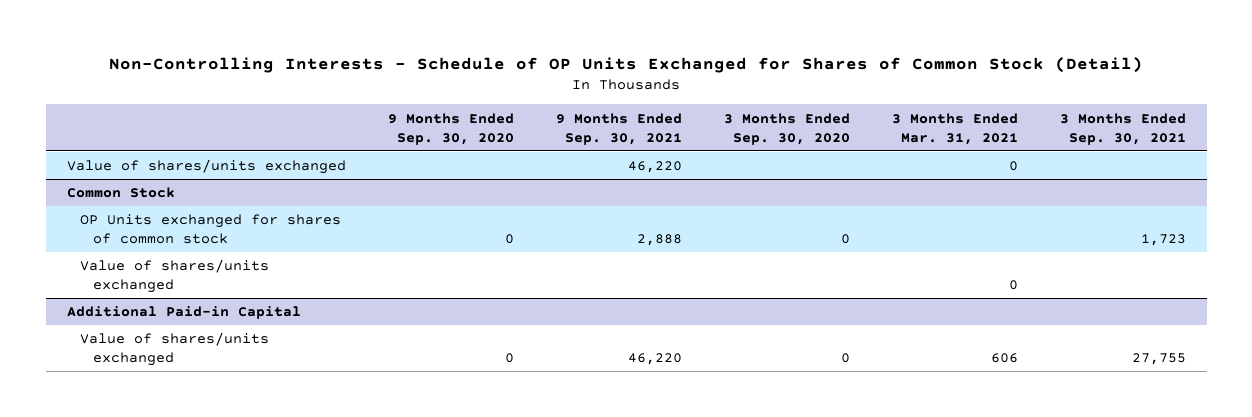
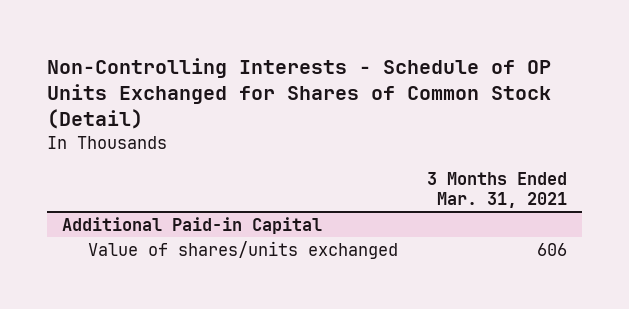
[387,112,514,145] 9 Months Ended Sep. 30, 2020 -> none
[555,112,682,145] 9 Months Ended Sep. 30, 2021 -> none
[723,112,850,145] 3 Months Ended Sep. 30, 2020 -> none
[1059,112,1186,145] 3 Months Ended Sep. 30, 2021 -> none
[66,159,346,175] Value of shares/units exchanged -> none
[66,187,175,199] Common Stock -> none
[79,214,341,245] OP Units exchanged for shares of common stock -> none
[79,259,269,294] Value of shares/units exchanged -> none

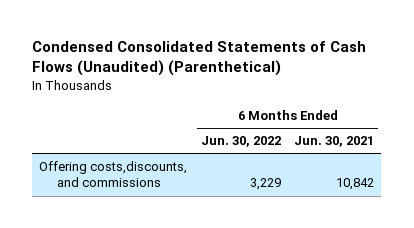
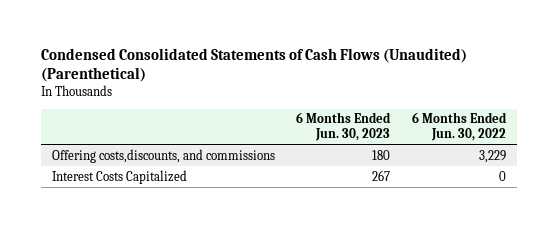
[294,136,375,148] Jun. 30, 2021 -> none
none -> [296,112,392,142] 6 Months Ended Jun. 30, 2023
none -> [51,169,187,184] Interest Costs Capitalized

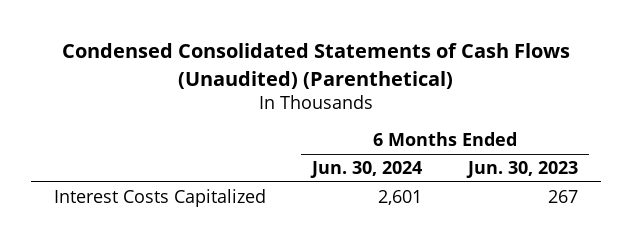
[411,112,507,142] 6 Months Ended Jun. 30, 2022 -> none
none -> [309,161,422,179] Jun. 30, 2024
[51,148,275,163] Offering costs,discounts, and commissions -> none

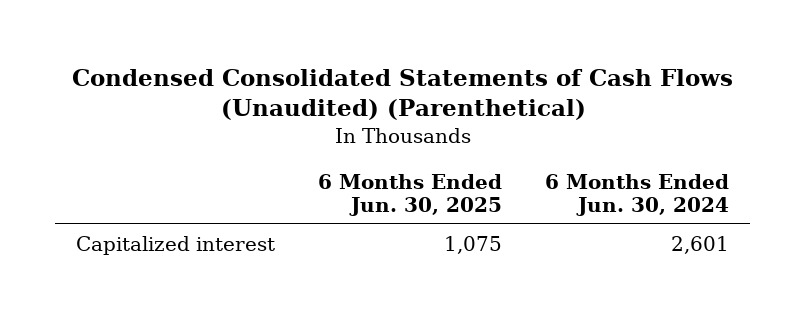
[465,161,578,179] Jun. 30, 2023 -> none
none -> [318,173,503,217] 6 Months Ended Jun. 30, 2025
[54,188,267,207] Interest Costs Capitalized -> [76,235,276,255] Capitalized interest

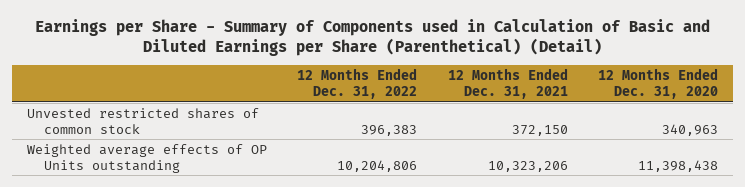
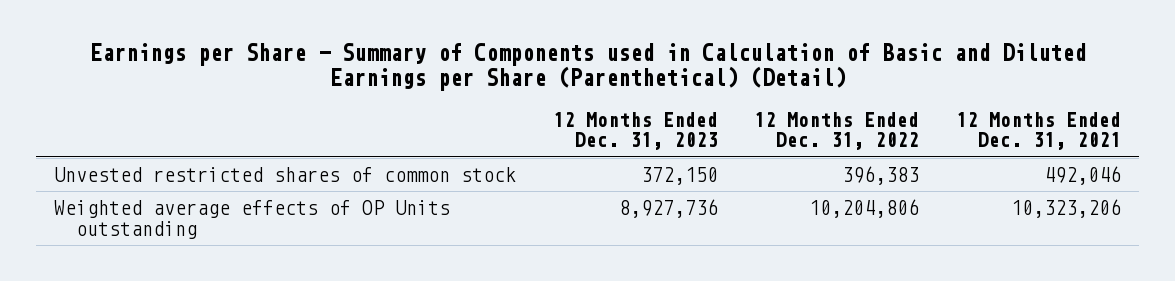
[597,67,718,100] 12 Months Ended Dec. 31, 2020 -> none
none -> [552,111,718,151] 12 Months Ended Dec. 31, 2023
[511,124,568,136] 372,150 -> [1043,166,1121,186] 492,046

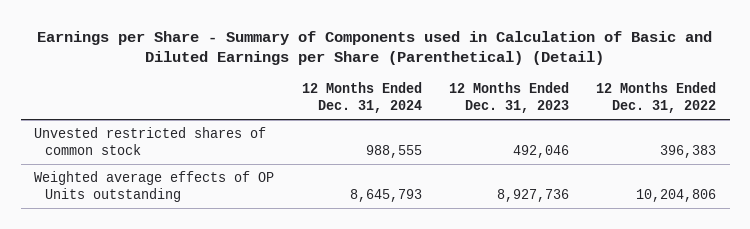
[955,111,1121,151] 12 Months Ended Dec. 31, 2021 -> none
none -> [301,82,422,114] 12 Months Ended Dec. 31, 2024
[640,167,718,186] 372,150 -> [512,144,569,158] 492,046

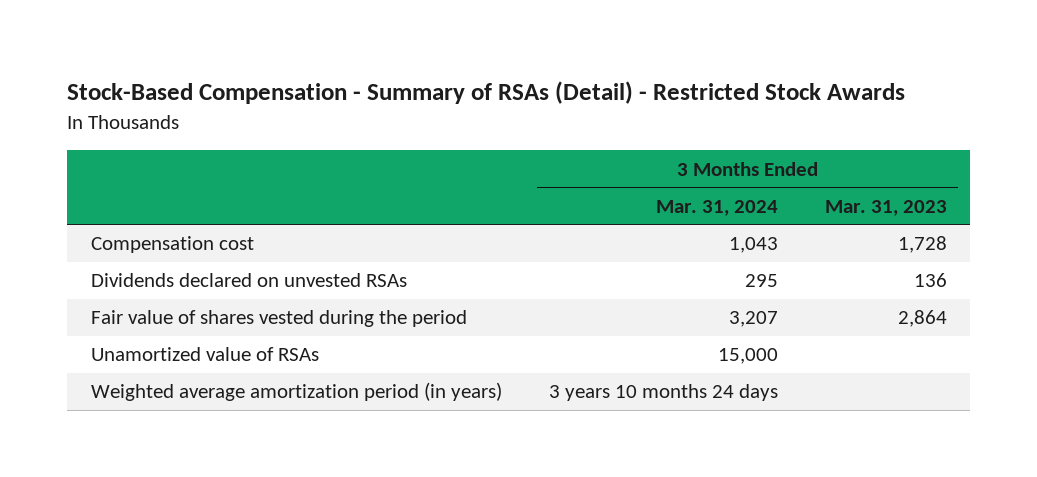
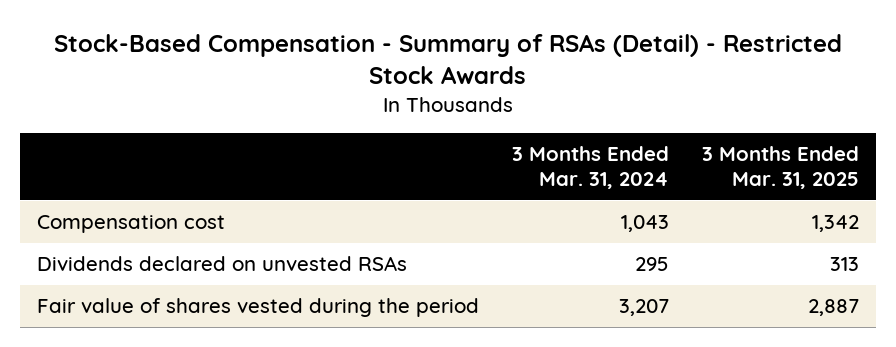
[824,199,947,216] Mar. 31, 2023 -> none
none -> [702,146,860,190] 3 Months Ended Mar. 31, 2025
[90,347,319,362] Unamortized value of RSAs -> none
[90,382,502,402] Weighted average amortization period (in years) -> none

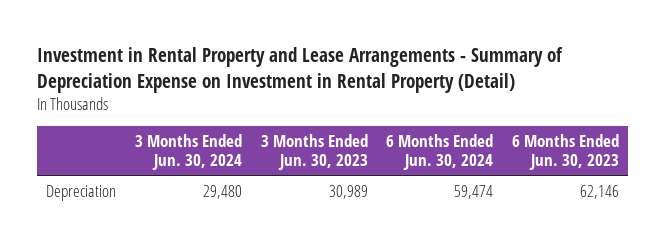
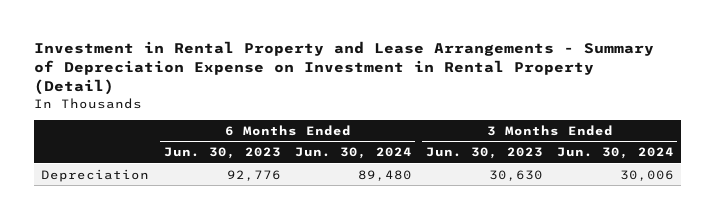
[203,184,243,199] 29,480 -> [619,169,674,181] 30,006
[328,184,368,199] 30,989 -> [488,169,543,181] 30,630
[454,184,494,199] 59,474 -> [357,169,412,181] 89,480
[579,184,619,199] 62,146 -> [226,169,281,181] 92,776

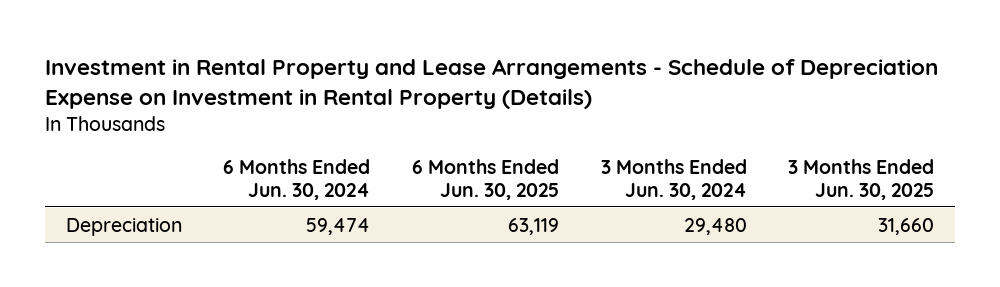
[34,41,655,96] Investment in Rental Property and Lease Arrangements - Summary of Depreciation Expense on Investment in Rental Property (Detail) -> [44,59,938,110] Investment in Rental Property and Lease Arrangements - Schedule of Depreciation Expense on Investment in Rental Property (Details)
[163,147,281,160] Jun. 30, 2023 -> none
[425,147,543,160] Jun. 30, 2023 -> none
none -> [411,159,559,201] 6 Months Ended Jun. 30, 2025
none -> [788,159,935,201] 3 Months Ended Jun. 30, 2025
[357,169,412,181] 89,480 -> [306,217,371,235] 59,474
[619,169,674,181] 30,006 -> [683,217,747,235] 29,480

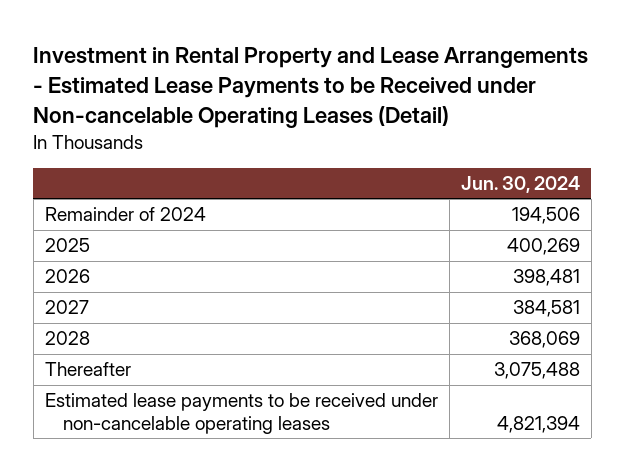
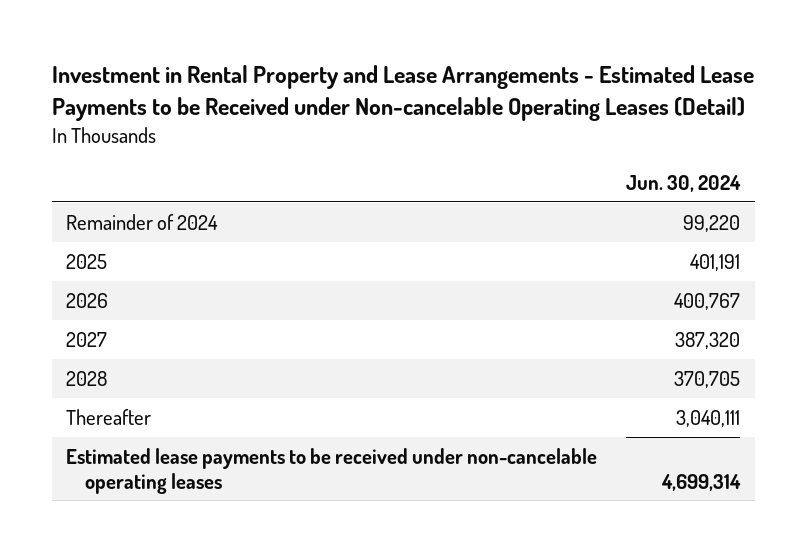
[511,207,580,225] 194,506 -> [683,214,741,232] 99,220
[506,238,580,256] 400,269 -> [690,253,741,271] 401,191
[512,269,580,287] 398,481 -> [674,292,741,310] 400,767
[512,300,580,318] 384,581 -> [675,331,741,349] 387,320
[508,331,580,349] 368,069 -> [674,370,741,388] 370,705
[493,362,580,380] 3,075,488 -> [676,409,741,427] 3,040,111
[496,416,580,434] 4,821,394 -> [661,473,742,491] 4,699,314

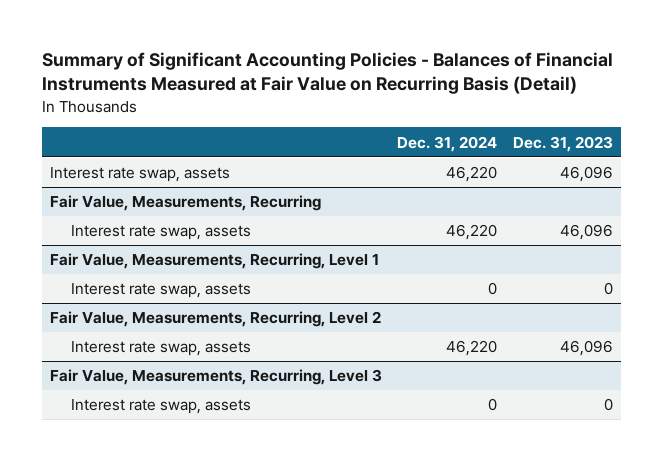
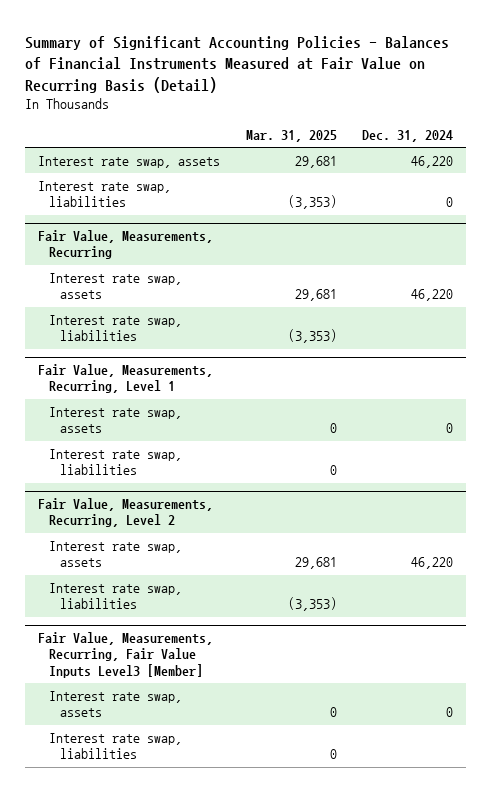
[513,135,614,152] Dec. 31, 2023 -> none
none -> [245,130,337,143] Mar. 31, 2025
none -> [38,181,172,208] Interest rate swap, liabilities
none -> [49,315,183,342] Interest rate swap, liabilities
none -> [49,449,183,476] Interest rate swap, liabilities
[49,369,382,386] Fair Value, Measurements, Recurring, Level 3 -> none
none -> [49,583,183,610] Interest rate swap, liabilities
none -> [38,632,214,678] Fair Value, Measurements, Recurring, Fair Value Inputs Level3 [Member]
none -> [49,733,183,760] Interest rate swap, liabilities

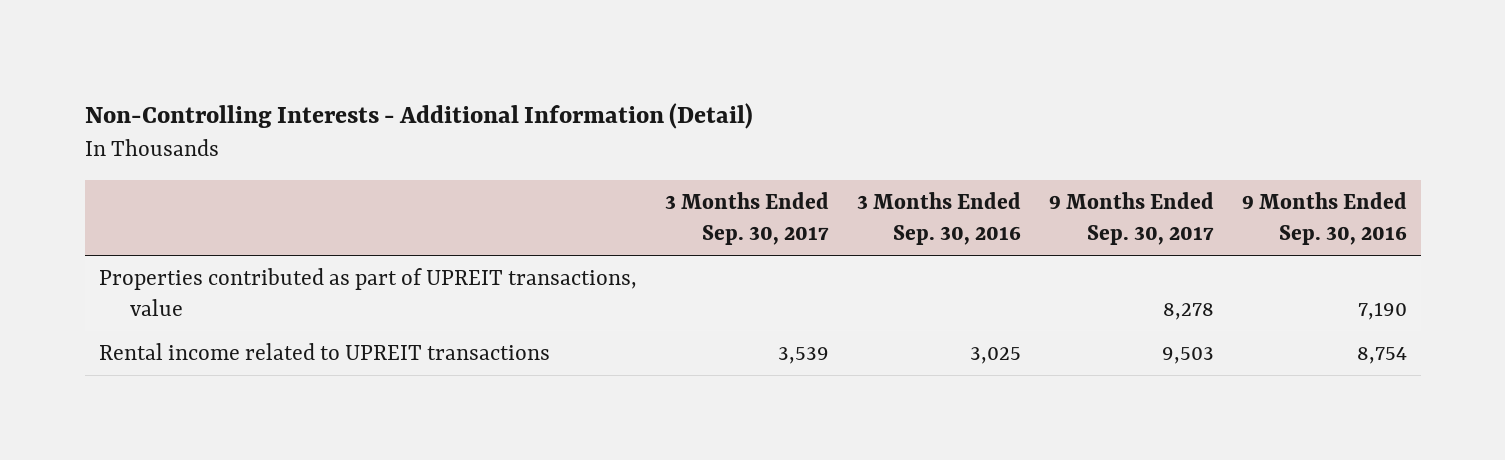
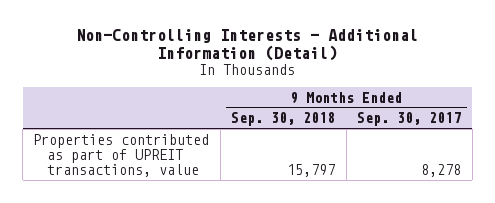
[664,192,829,246] 3 Months Ended Sep. 30, 2017 -> none
[856,192,1021,246] 3 Months Ended Sep. 30, 2016 -> none
[1241,192,1407,246] 9 Months Ended Sep. 30, 2016 -> none
none -> [231,112,336,127] Sep. 30, 2018
[98,342,550,360] Rental income related to UPREIT transactions -> none

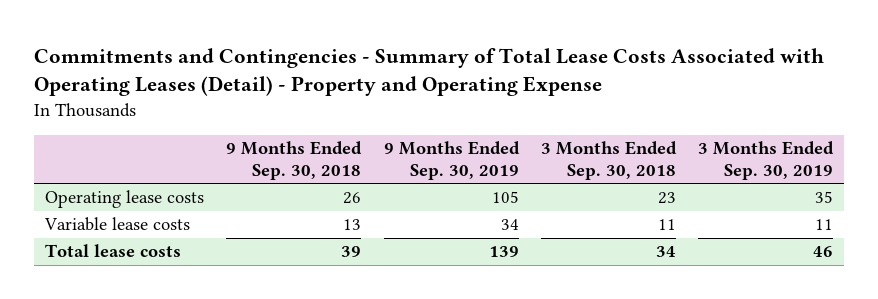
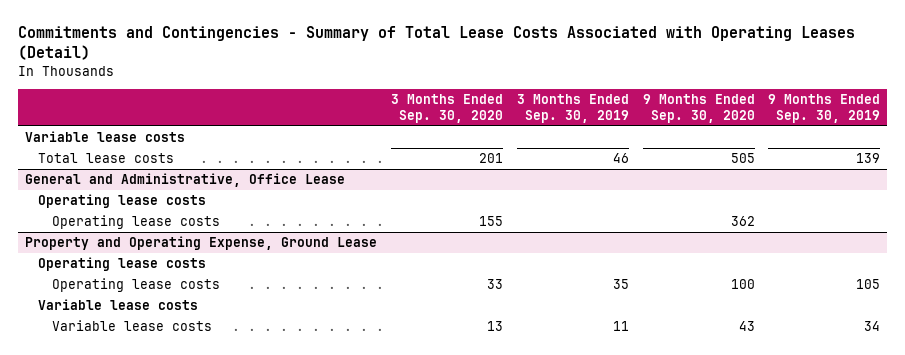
[34,47,825,97] Commitments and Contingencies - Summary of Total Lease Costs Associated with Operating Leases (Detail) - Property and Operating Expense -> [18,26,856,61] Commitments and Contingencies - Summary of Total Lease Costs Associated with Operating Leases (Detail)
[226,140,363,180] 9 Months Ended Sep. 30, 2018 -> none
[540,140,677,180] 3 Months Ended Sep. 30, 2018 -> none
none -> [390,93,503,124] 3 Months Ended Sep. 30, 2020
none -> [642,93,755,124] 9 Months Ended Sep. 30, 2020
none -> [25,130,186,142] Variable lease costs
[45,244,182,258] Total lease costs -> [38,152,175,163] Total lease costs
none -> [25,172,346,187] General and Administrative, Office Lease
none -> [38,193,207,208] Operating lease costs
none -> [51,214,220,229] Operating lease costs
none -> [25,235,378,250] Property and Operating Expense, Ground Lease
none -> [38,256,207,271] Operating lease costs
none -> [38,298,199,310] Variable lease costs

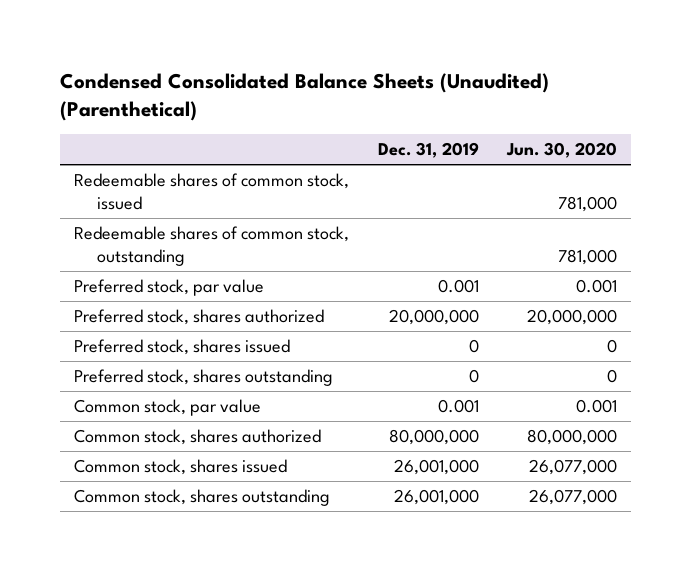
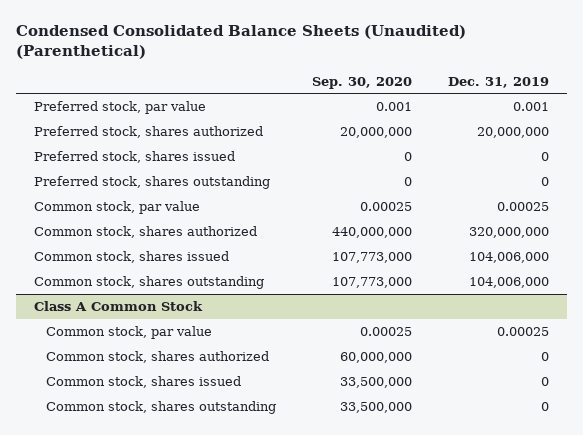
[505,142,617,159] Jun. 30, 2020 -> none
none -> [311,76,412,89] Sep. 30, 2020
[74,172,350,210] Redeemable shares of common stock, issued -> none
[74,225,350,266] Redeemable shares of common stock, outstanding -> none
[437,398,479,413] 0.001 -> [497,201,550,211] 0.00025
[388,428,479,445] 80,000,000 -> [469,226,550,238] 320,000,000
[393,458,479,475] 26,001,000 -> [469,251,550,263] 104,006,000
[393,488,479,505] 26,001,000 -> [469,276,550,288] 104,006,000
none -> [34,300,204,311] Class A Common Stock
none -> [45,325,212,339] Common stock, par value
none -> [45,350,269,363] Common stock, shares authorized
none -> [45,375,241,388] Common stock, shares issued
none -> [45,400,276,414] Common stock, shares outstanding

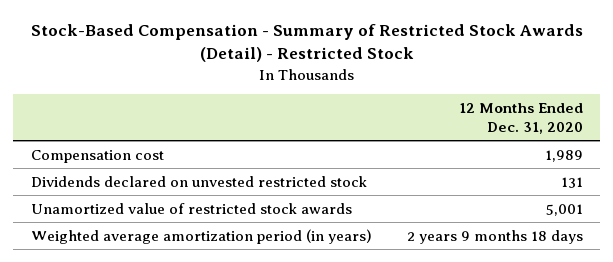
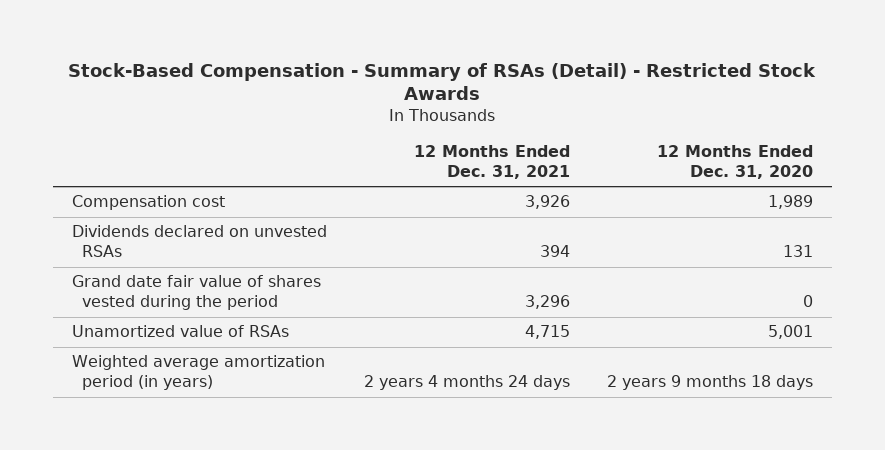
[30,24,583,63] Stock-Based Compensation - Summary of Restricted Stock Awards (Detail) - Restricted Stock -> [68,62,817,101] Stock-Based Compensation - Summary of RSAs (Detail) - Restricted Stock Awards
none -> [413,144,570,179] 12 Months Ended Dec. 31, 2021
[30,175,367,187] Dividends declared on unvested restricted stock -> [71,225,327,258] Dividends declared on unvested RSAs
none -> [71,275,321,311] Grand date fair value of shares vested during the period
[30,202,352,214] Unamortized value of restricted stock awards -> [71,325,289,338] Unamortized value of RSAs

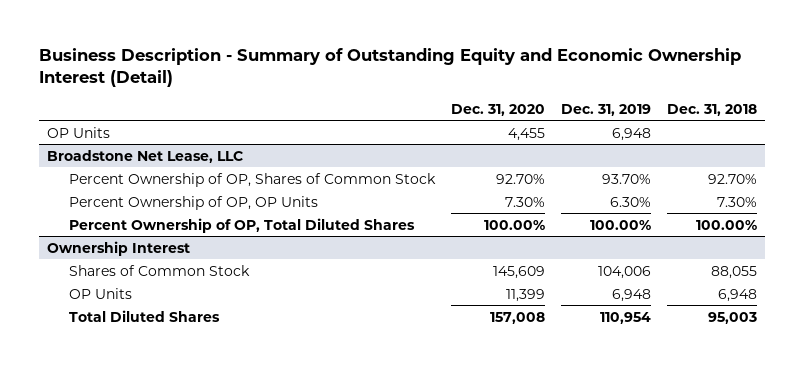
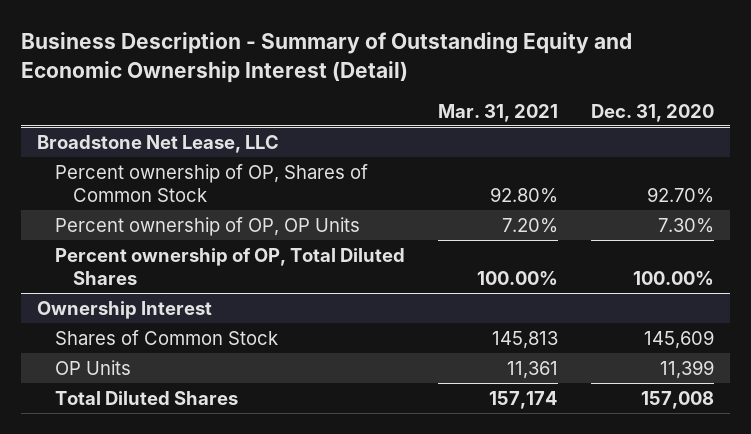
[560,103,651,116] Dec. 31, 2019 -> none
[666,103,757,116] Dec. 31, 2018 -> none
none -> [437,103,558,122] Mar. 31, 2021
[46,126,110,138] OP Units -> none
[68,172,436,187] Percent Ownership of OP, Shares of Common Stock -> [55,163,369,202] Percent ownership of OP, Shares of Common Stock
[68,195,318,210] Percent Ownership of OP, OP Units -> [55,216,361,236] Percent ownership of OP, OP Units
[68,217,415,233] Percent Ownership of OP, Total Diluted Shares -> [55,247,406,285] Percent ownership of OP, Total Diluted Shares

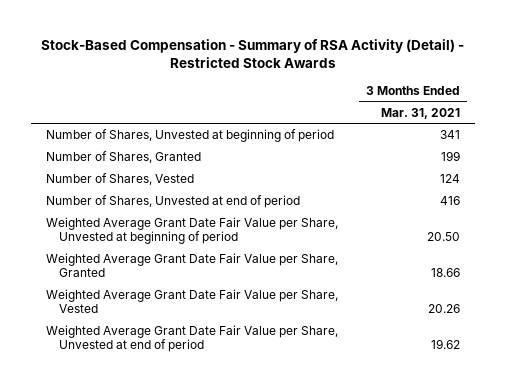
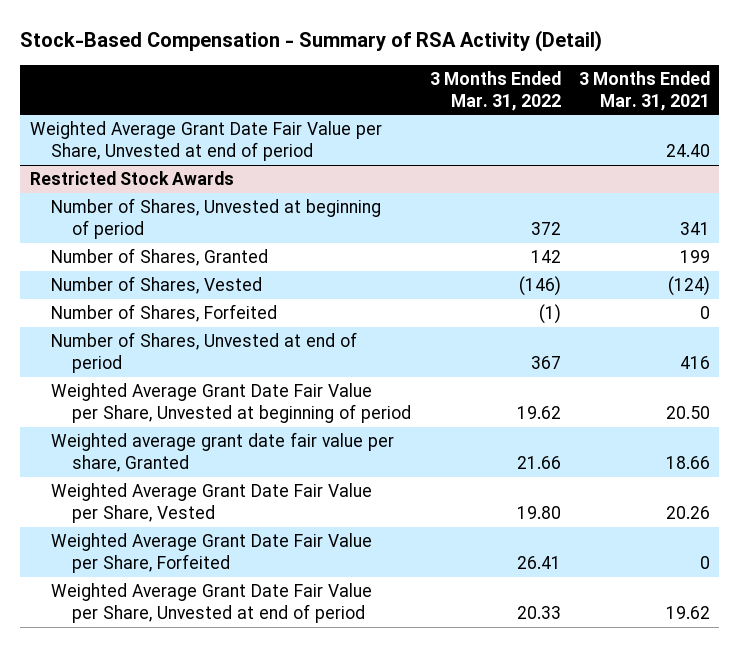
[40,38,464,69] Stock-Based Compensation - Summary of RSA Activity (Detail) - Restricted Stock Awards -> [20,30,603,53] Stock-Based Compensation - Summary of RSA Activity (Detail)
none -> [429,71,561,111] 3 Months Ended Mar. 31, 2022
none -> [29,121,382,161] Weighted Average Grant Date Fair Value per Share, Unvested at end of period
none -> [29,171,234,186] Restricted Stock Awards
[440,174,461,184] 124 -> [668,276,711,297] (124)
none -> [50,304,277,323] Number of Shares, Forfeited
[45,253,338,278] Weighted Average Grant Date Fair Value per Share, Granted -> [50,432,394,472] Weighted average grant date fair value per share, Granted
none -> [50,533,372,573] Weighted Average Grant Date Fair Value per Share, Forfeited

